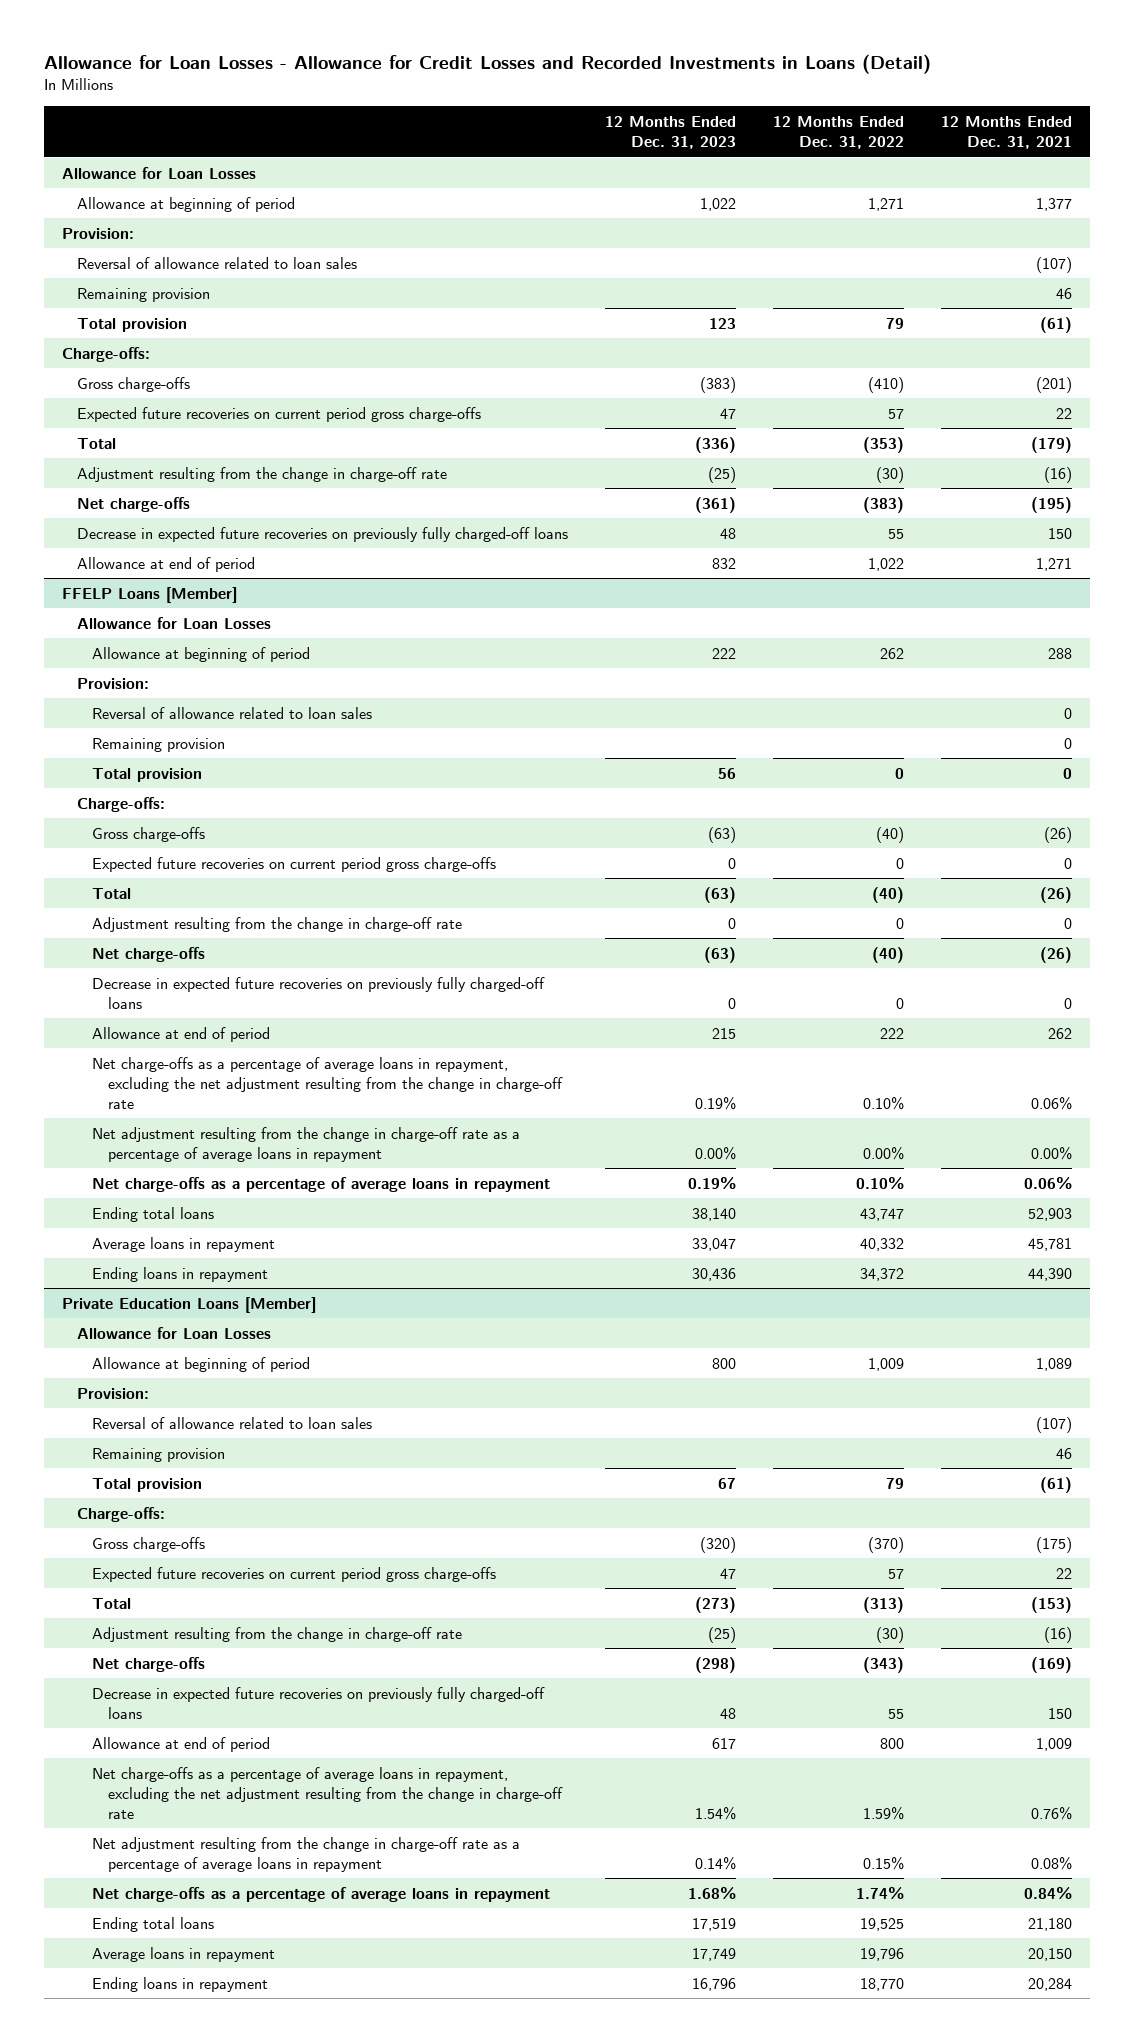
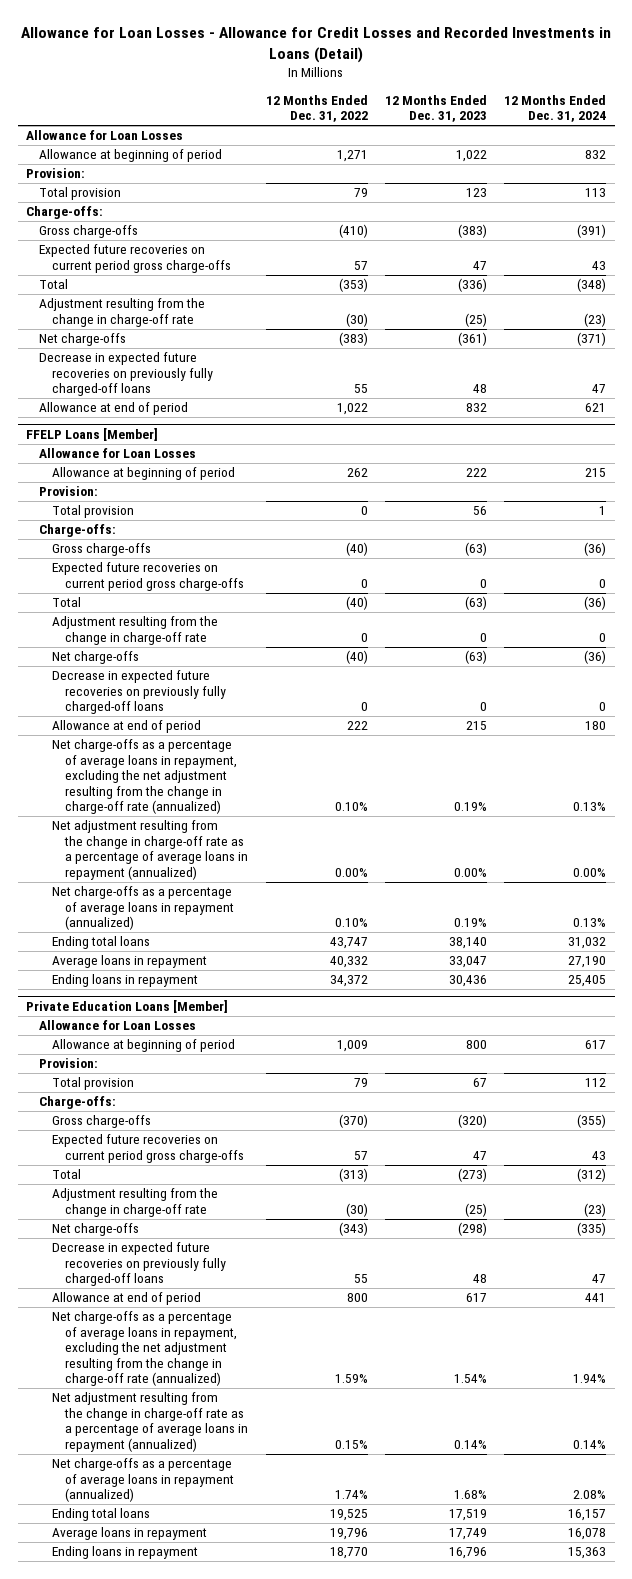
[940,116,1072,150] 12 Months Ended Dec. 31, 2021 -> none
none -> [504,94,607,123] 12 Months Ended Dec. 31, 2024
[77,256,358,269] Reversal of allowance related to loan sales -> none
[77,287,211,302] Remaining provision -> none
[92,706,373,719] Reversal of allowance related to loan sales -> none
[92,737,226,752] Remaining provision -> none
[92,1056,563,1109] Net charge-offs as a percentage of average loans in repayment, excluding the net adjustment resulting from the change in charge-off rate -> [52,739,238,815] Net charge-offs as a percentage of average loans in repayment, excluding the net adjustment resulting from the change in charge-off rate (annualized)
[92,1126,521,1162] Net adjustment resulting from the change in charge-off rate as a percentage of average loans in repayment -> [52,820,249,880] Net adjustment resulting from the change in charge-off rate as a percentage of average loans in repayment (annualized)
[92,1176,551,1192] Net charge-offs as a percentage of average loans in repayment -> [52,886,235,931] Net charge-offs as a percentage of average loans in repayment (annualized)
[92,1416,373,1429] Reversal of allowance related to loan sales -> none
[92,1447,226,1462] Remaining provision -> none
[92,1766,563,1819] Net charge-offs as a percentage of average loans in repayment, excluding the net adjustment resulting from the change in charge-off rate -> [52,1311,238,1387] Net charge-offs as a percentage of average loans in repayment, excluding the net adjustment resulting from the change in charge-off rate (annualized)
[92,1836,521,1872] Net adjustment resulting from the change in charge-off rate as a percentage of average loans in repayment -> [52,1392,249,1452] Net adjustment resulting from the change in charge-off rate as a percentage of average loans in repayment (annualized)
[92,1886,551,1902] Net charge-offs as a percentage of average loans in repayment -> [52,1458,235,1503] Net charge-offs as a percentage of average loans in repayment (annualized)

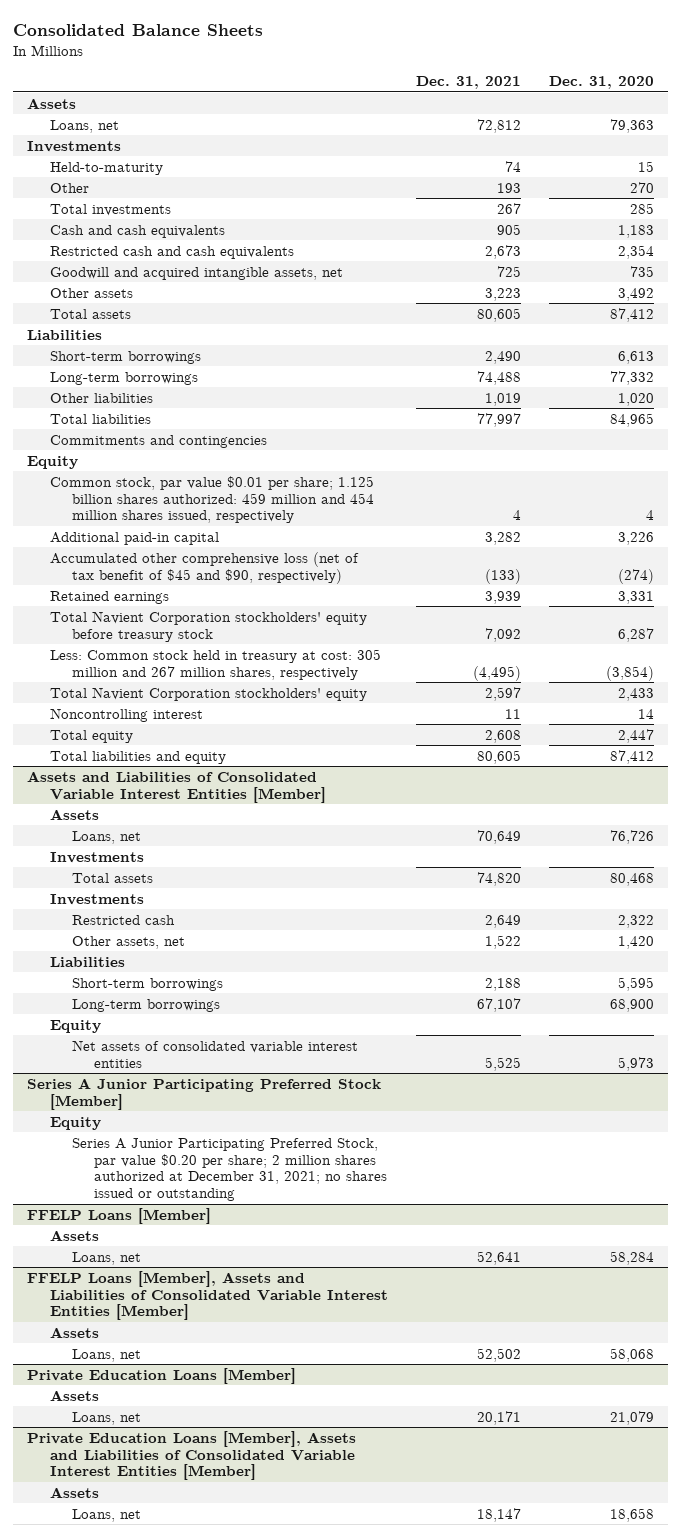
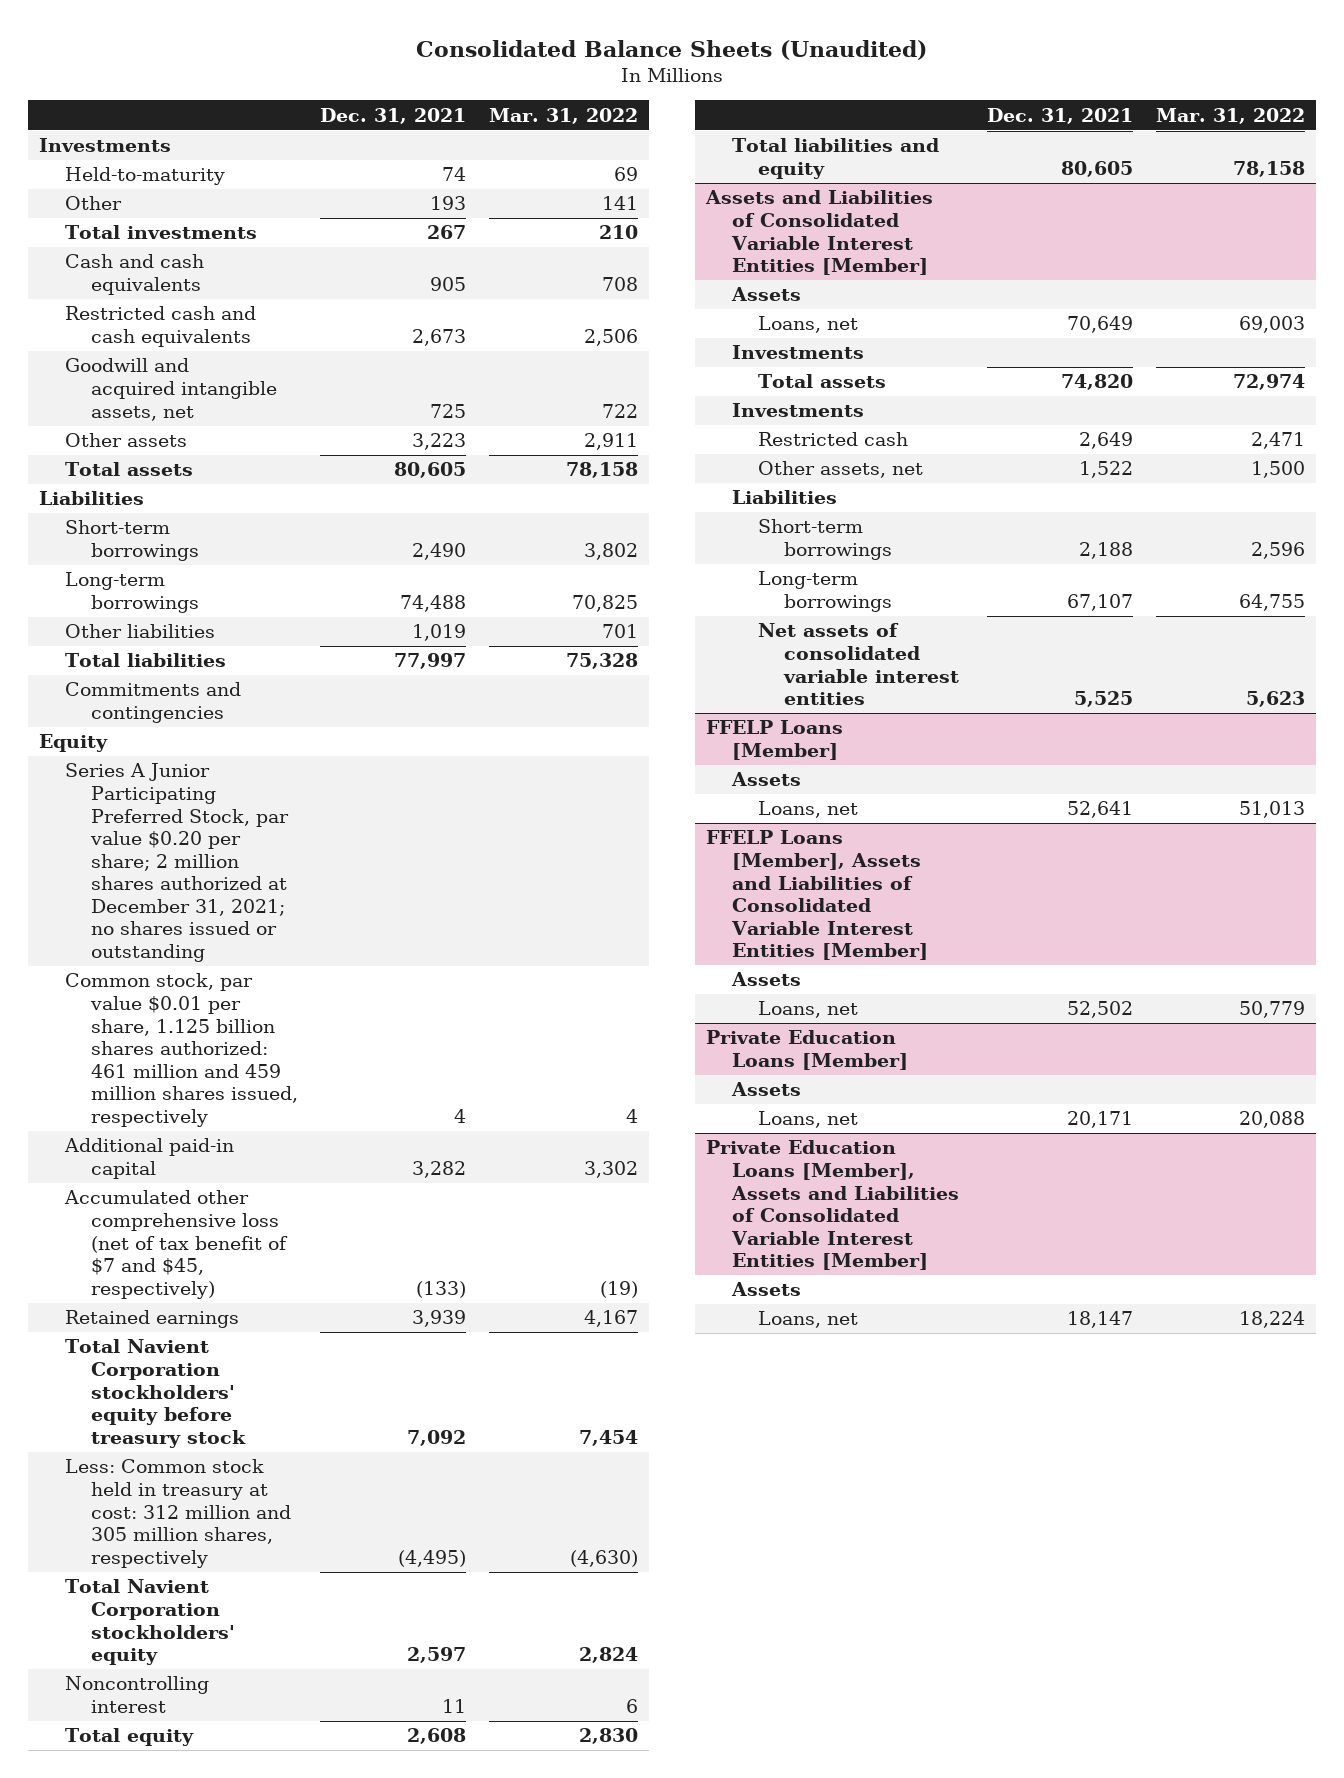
[13,24,264,37] Consolidated Balance Sheets -> [416,39,928,60] Consolidated Balance Sheets (Unaudited)
[548,76,654,90] Dec. 31, 2020 -> none
none -> [488,107,638,124] Mar. 31, 2022
[27,97,77,109] Assets -> none
[49,119,119,133] Loans, net -> none
none -> [65,763,289,963] Series A Junior Participating Preferred Stock, par value $0.20 per share; 2 million shares authorized at December 31, 2021; no shares issued or outstanding
[49,475,374,524] Common stock, par value $0.01 per share; 1.125 billion shares authorized: 459 million and 454 million shares issued, respectively -> [65,973,298,1127] Common stock, par value $0.01 per share, 1.125 billion shares authorized: 461 million and 459 million shares issued, respectively
[49,551,359,584] Accumulated other comprehensive loss (net of tax benefit of $45 and $90, respectively) -> [64,1190,288,1299] Accumulated other comprehensive loss (net of tax benefit of $7 and $45, respectively)
[49,648,381,680] Less: Common stock held in treasury at cost: 305 million and 267 million shares, respectively -> [65,1459,291,1568] Less: Common stock held in treasury at cost: 312 million and 305 million shares, respectively
[49,1019,101,1033] Equity -> none
[27,1077,382,1110] Series A Junior Participating Preferred Stock [Member] -> none
[49,1116,101,1130] Equity -> none
[71,1137,387,1202] Series A Junior Participating Preferred Stock, par value $0.20 per share; 2 million shares authorized at December 31, 2021; no shares issued or outstanding -> none

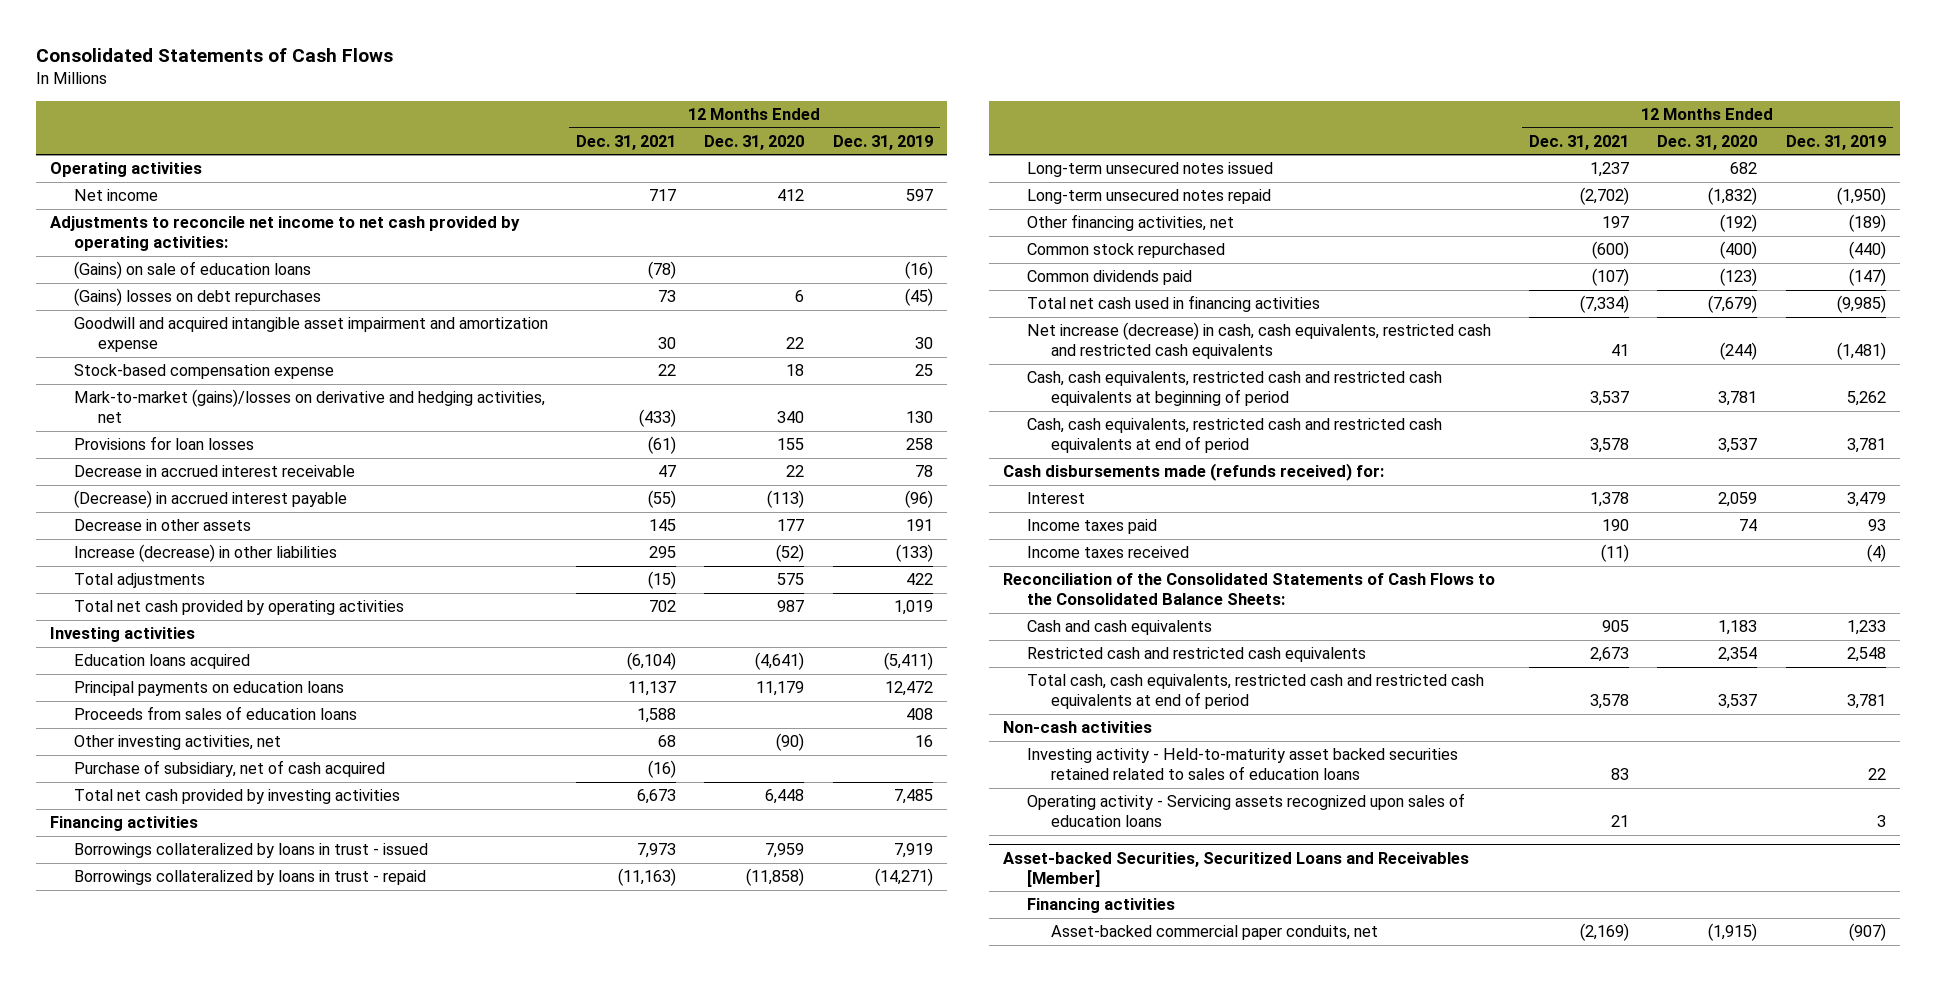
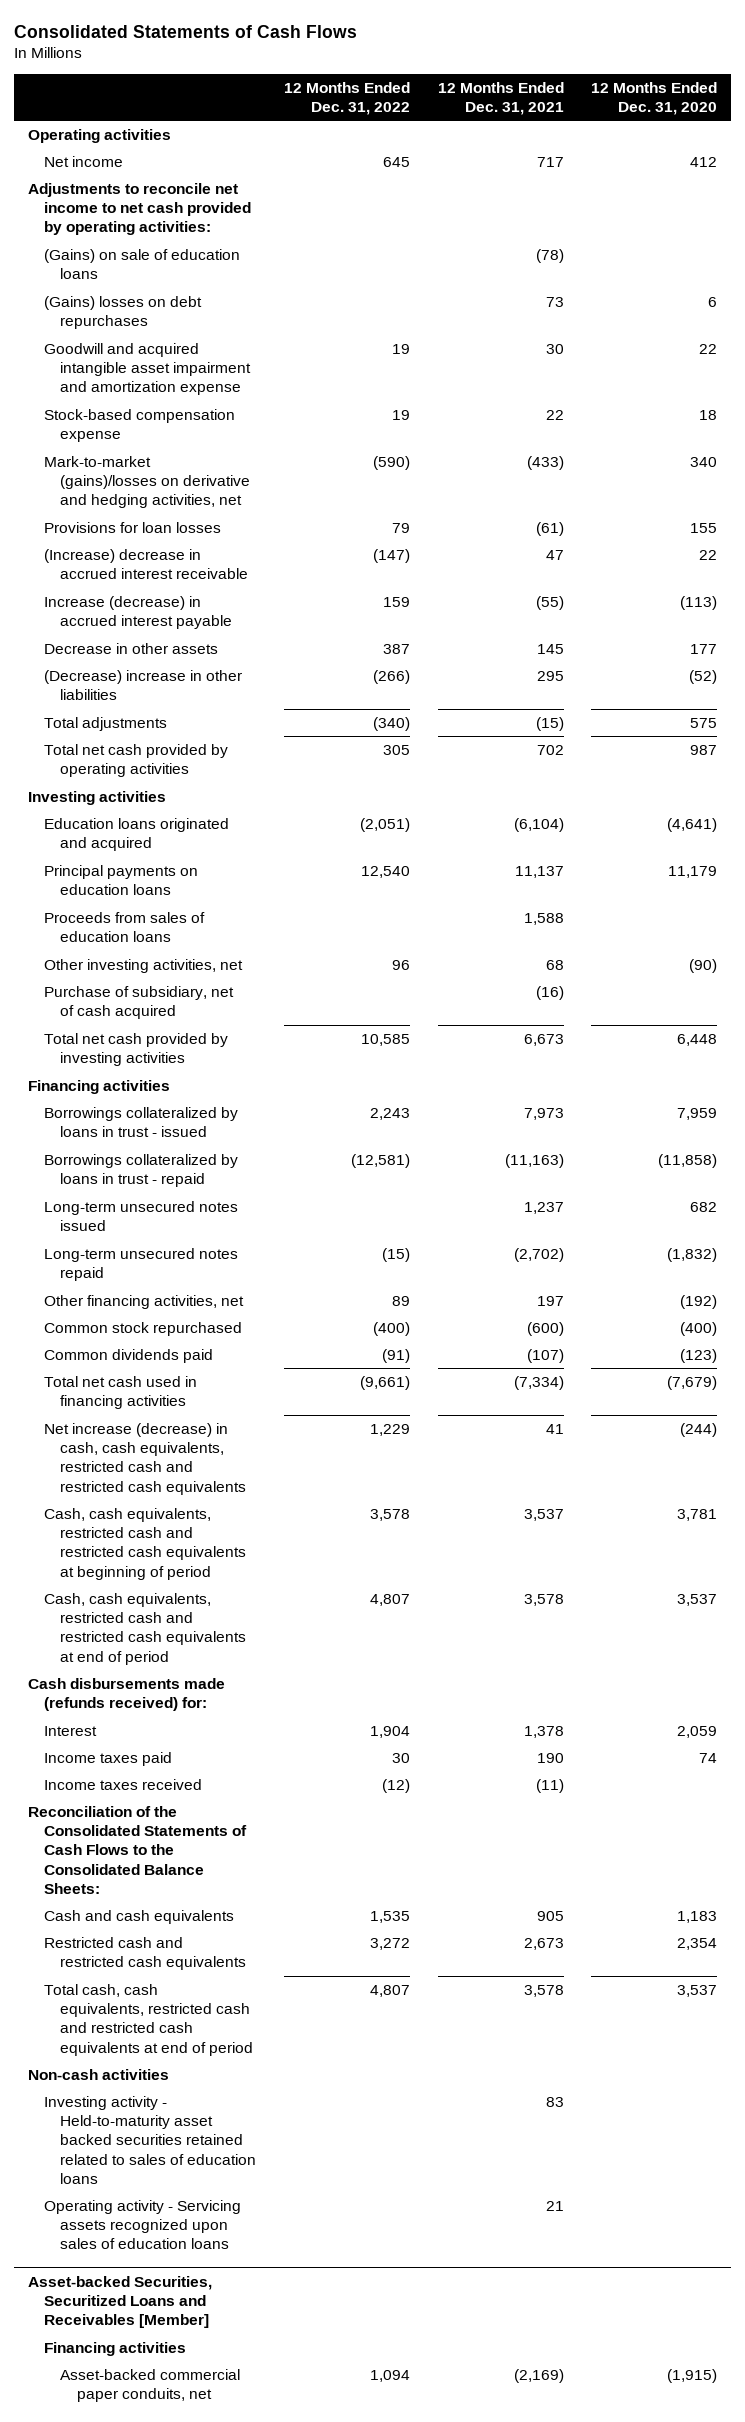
[832,134,933,150] Dec. 31, 2019 -> none
none -> [283,81,410,115] 12 Months Ended Dec. 31, 2022
[73,465,355,478] Decrease in accrued interest receivable -> [44,548,249,580] (Increase) decrease in accrued interest receivable
[73,490,347,509] (Decrease) in accrued interest payable -> [44,595,233,630] Increase (decrease) in accrued interest payable
[73,544,337,563] Increase (decrease) in other liabilities -> [44,669,243,701] (Decrease) increase in other liabilities
[73,654,250,670] Education loans acquired -> [44,817,230,852] Education loans originated and acquired

